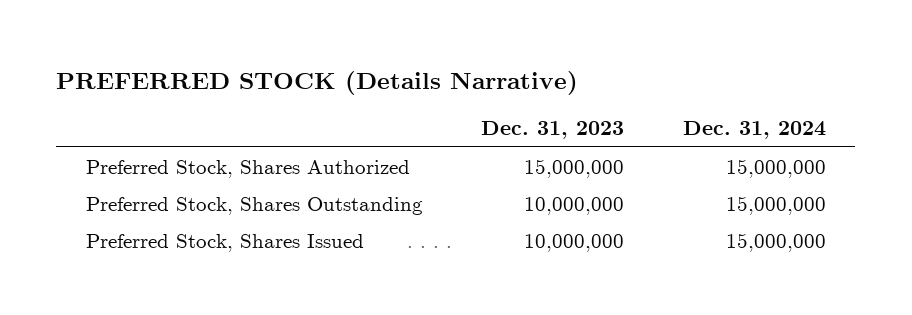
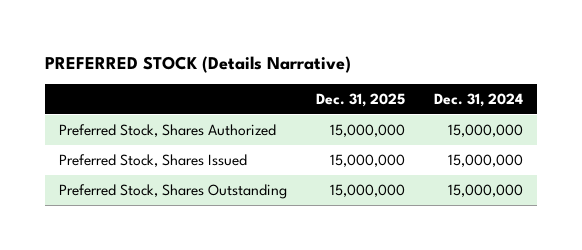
[481,121,625,140] Dec. 31, 2023 -> none
none -> [315,93,405,108] Dec. 31, 2025
[85,196,423,215] Preferred Stock, Shares Outstanding -> [58,183,287,199] Preferred Stock, Shares Outstanding

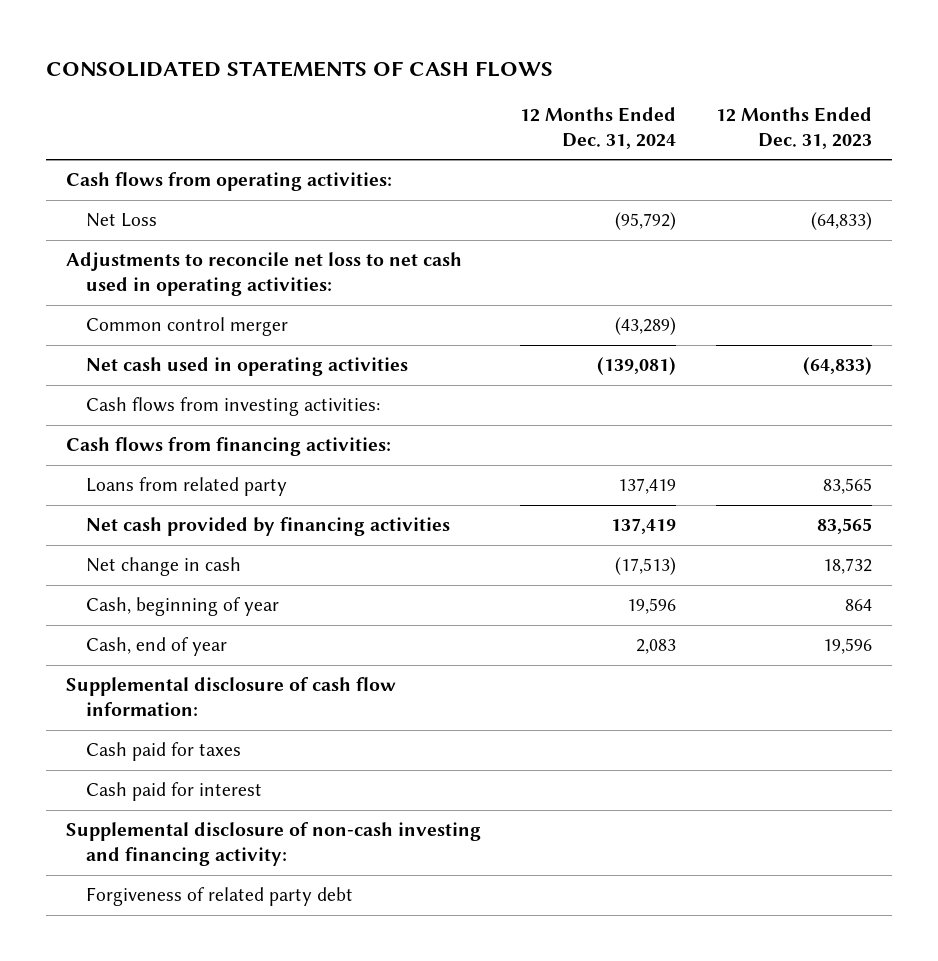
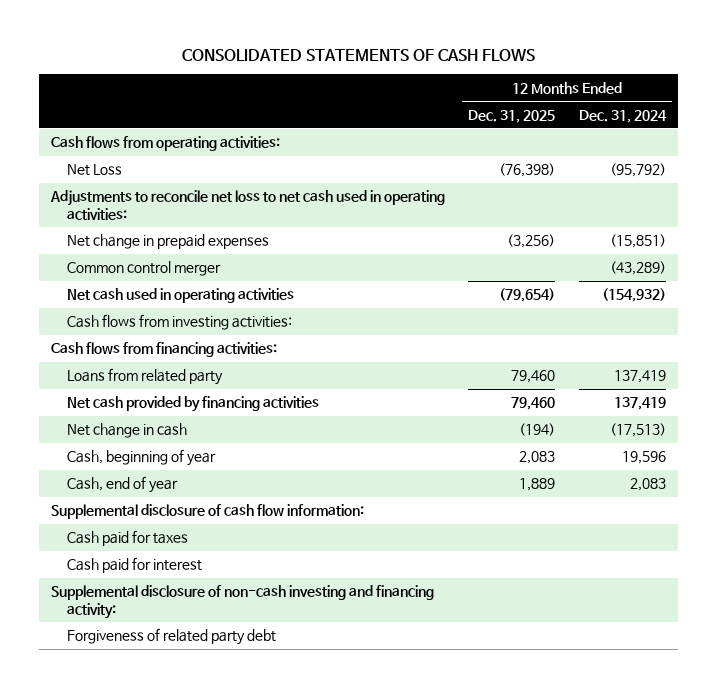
[716,106,873,149] 12 Months Ended Dec. 31, 2023 -> none
none -> [468,109,556,123] Dec. 31, 2025
none -> [67,234,270,250] Net change in prepaid expenses
[597,357,677,376] (139,081) -> [601,288,666,303] (154,932)

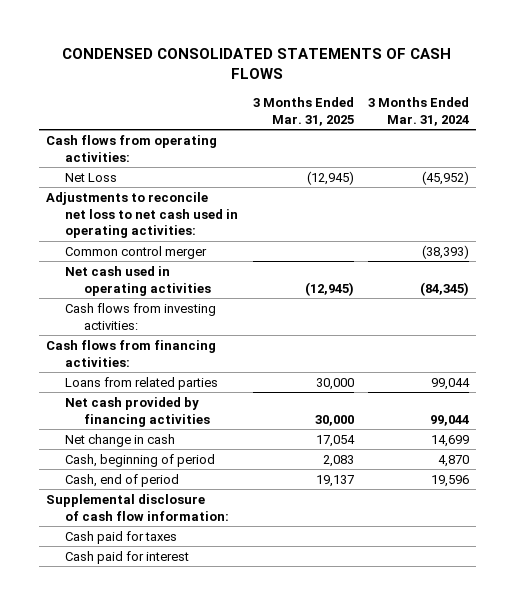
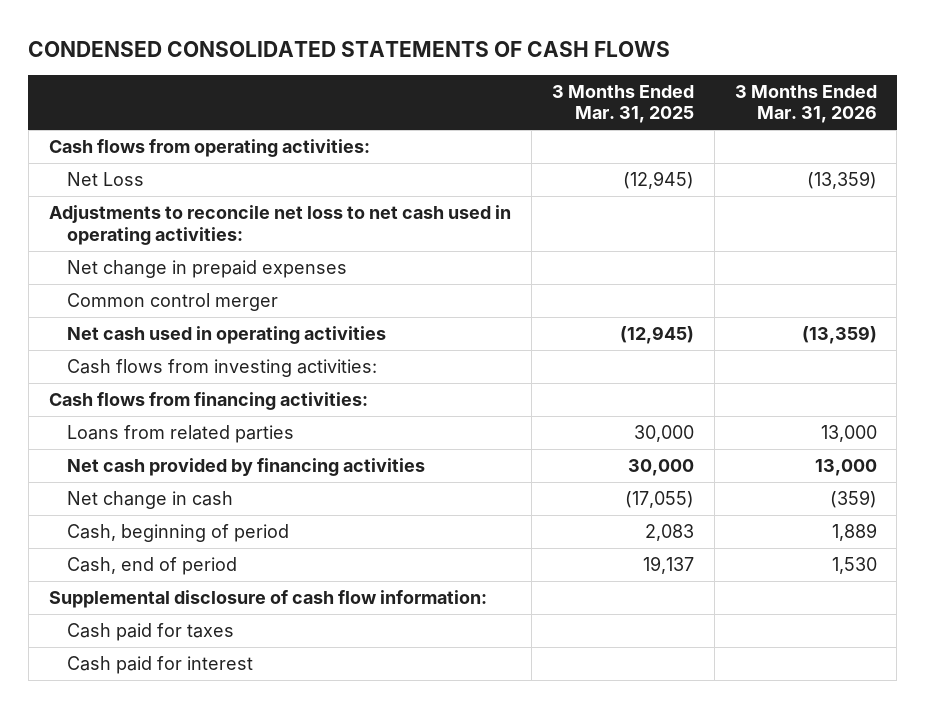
[368,97,470,126] 3 Months Ended Mar. 31, 2024 -> none
none -> [734,85,877,124] 3 Months Ended Mar. 31, 2026
none -> [66,260,347,279] Net change in prepaid expenses
[315,434,355,447] 17,054 -> [624,491,694,509] (17,055)

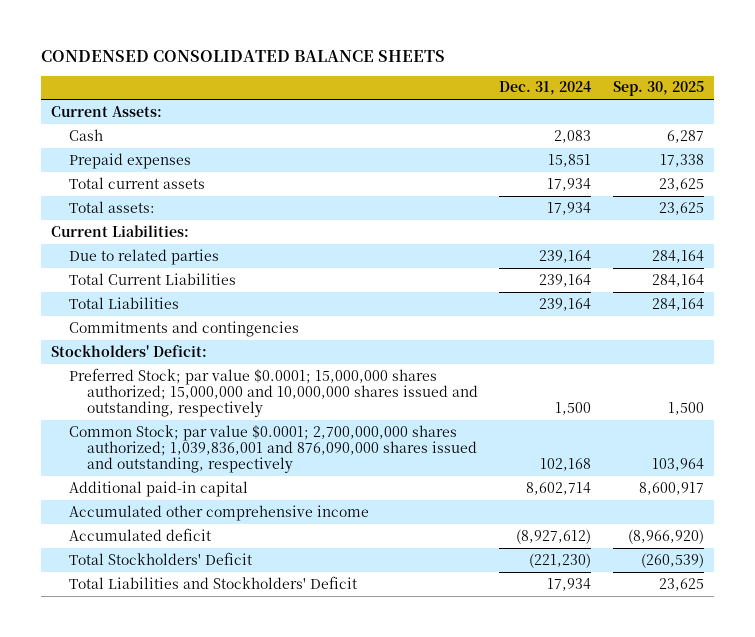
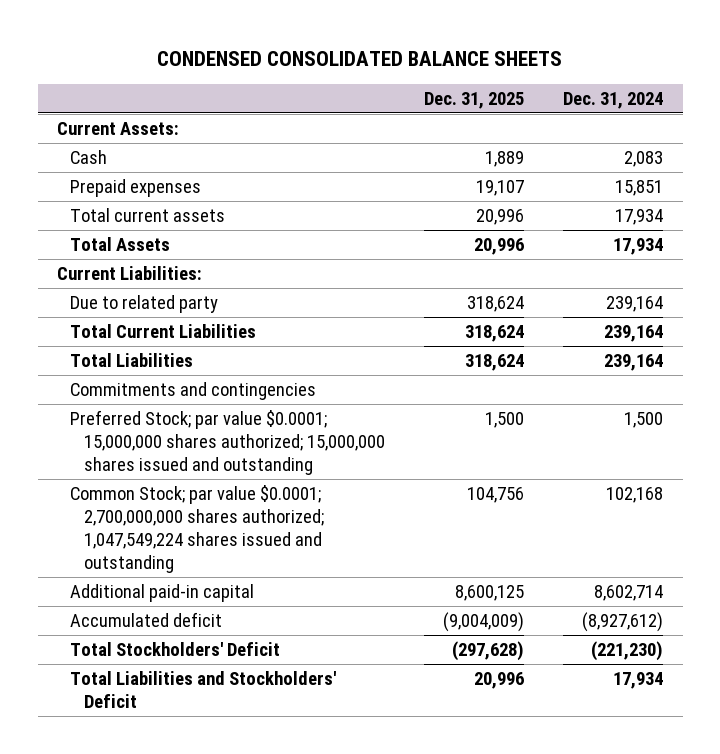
[612,81,704,97] Sep. 30, 2025 -> none
none -> [423,92,524,110] Dec. 31, 2025
[69,200,156,213] Total assets: -> [70,236,171,251] Total Assets
[69,248,220,265] Due to related parties -> [70,294,219,313] Due to related party
[51,344,208,357] Stockholders' Deficit: -> none
[69,367,478,418] Preferred Stock; par value $0.0001; 15,000,000 shares authorized; 15,000,000 and 10,000,000 shares issued and outstanding, respectively -> [70,409,385,475] Preferred Stock; par value $0.0001; 15,000,000 shares authorized; 15,000,000 shares issued and outstanding
[69,424,477,474] Common Stock; par value $0.0001; 2,700,000,000 shares authorized; 1,039,836,001 and 876,090,000 shares issued and outstanding, respectively -> [70,484,324,574] Common Stock; par value $0.0001; 2,700,000,000 shares authorized; 1,047,549,224 shares issued and outstanding
[69,504,370,521] Accumulated other comprehensive income -> none

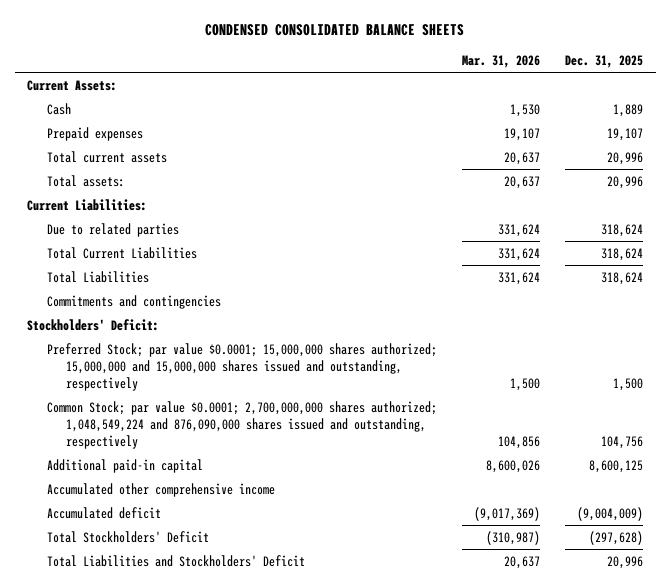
[563,92,664,110] Dec. 31, 2024 -> none
none -> [462,55,541,69] Mar. 31, 2026
[70,236,171,251] Total Assets -> [46,174,125,187] Total assets:
[70,294,219,313] Due to related party -> [46,222,179,237] Due to related parties
none -> [27,318,160,331] Stockholders' Deficit:
[70,409,385,475] Preferred Stock; par value $0.0001; 15,000,000 shares authorized; 15,000,000 shares issued and outstanding -> [46,342,437,391] Preferred Stock; par value $0.0001; 15,000,000 shares authorized; 15,000,000 and 15,000,000 shares issued and outstanding, respectively
[70,484,324,574] Common Stock; par value $0.0001; 2,700,000,000 shares authorized; 1,047,549,224 shares issued and outstanding -> [46,400,437,449] Common Stock; par value $0.0001; 2,700,000,000 shares authorized; 1,048,549,224 and 876,090,000 shares issued and outstanding, respectively
none -> [46,482,275,497] Accumulated other comprehensive income

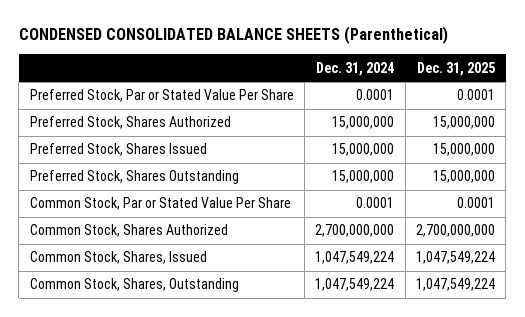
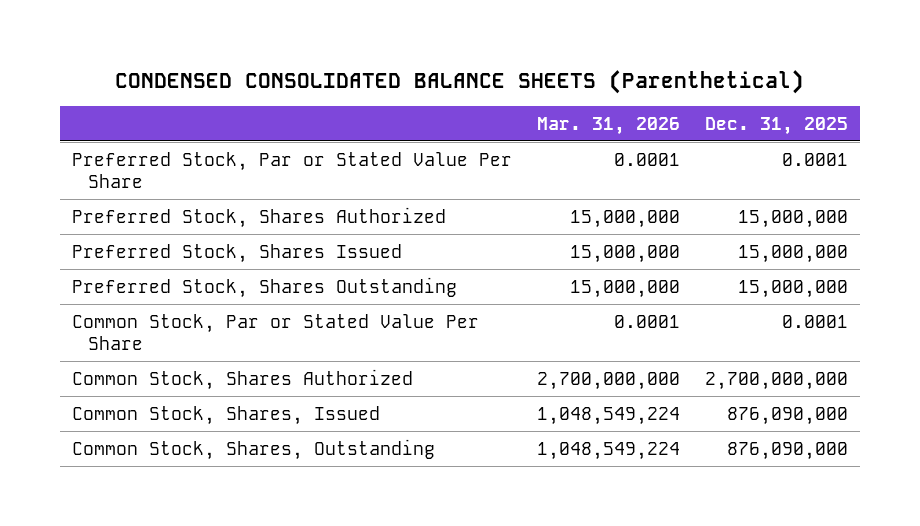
[316,61,395,76] Dec. 31, 2024 -> none
none -> [537,116,681,135] Mar. 31, 2026
[416,251,496,265] 1,047,549,224 -> [726,406,848,425] 876,090,000
[416,278,496,292] 1,047,549,224 -> [726,441,848,460] 876,090,000

